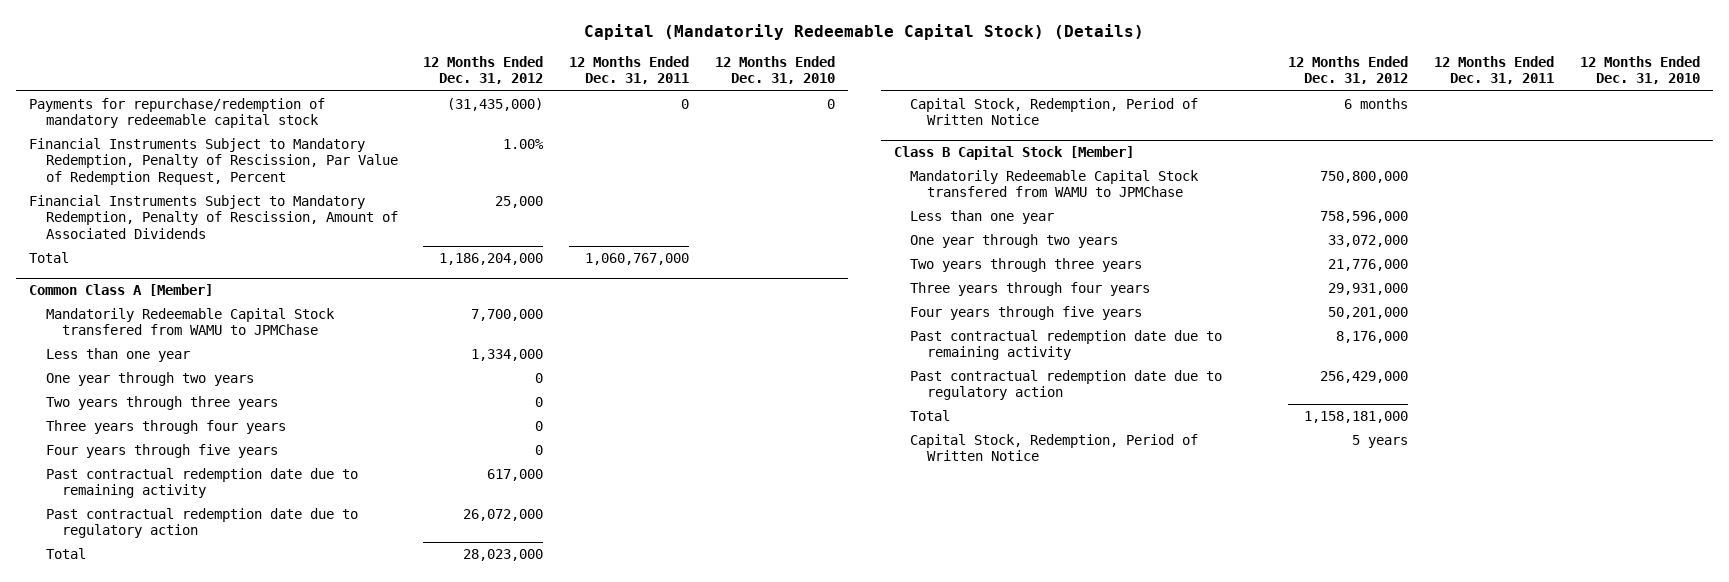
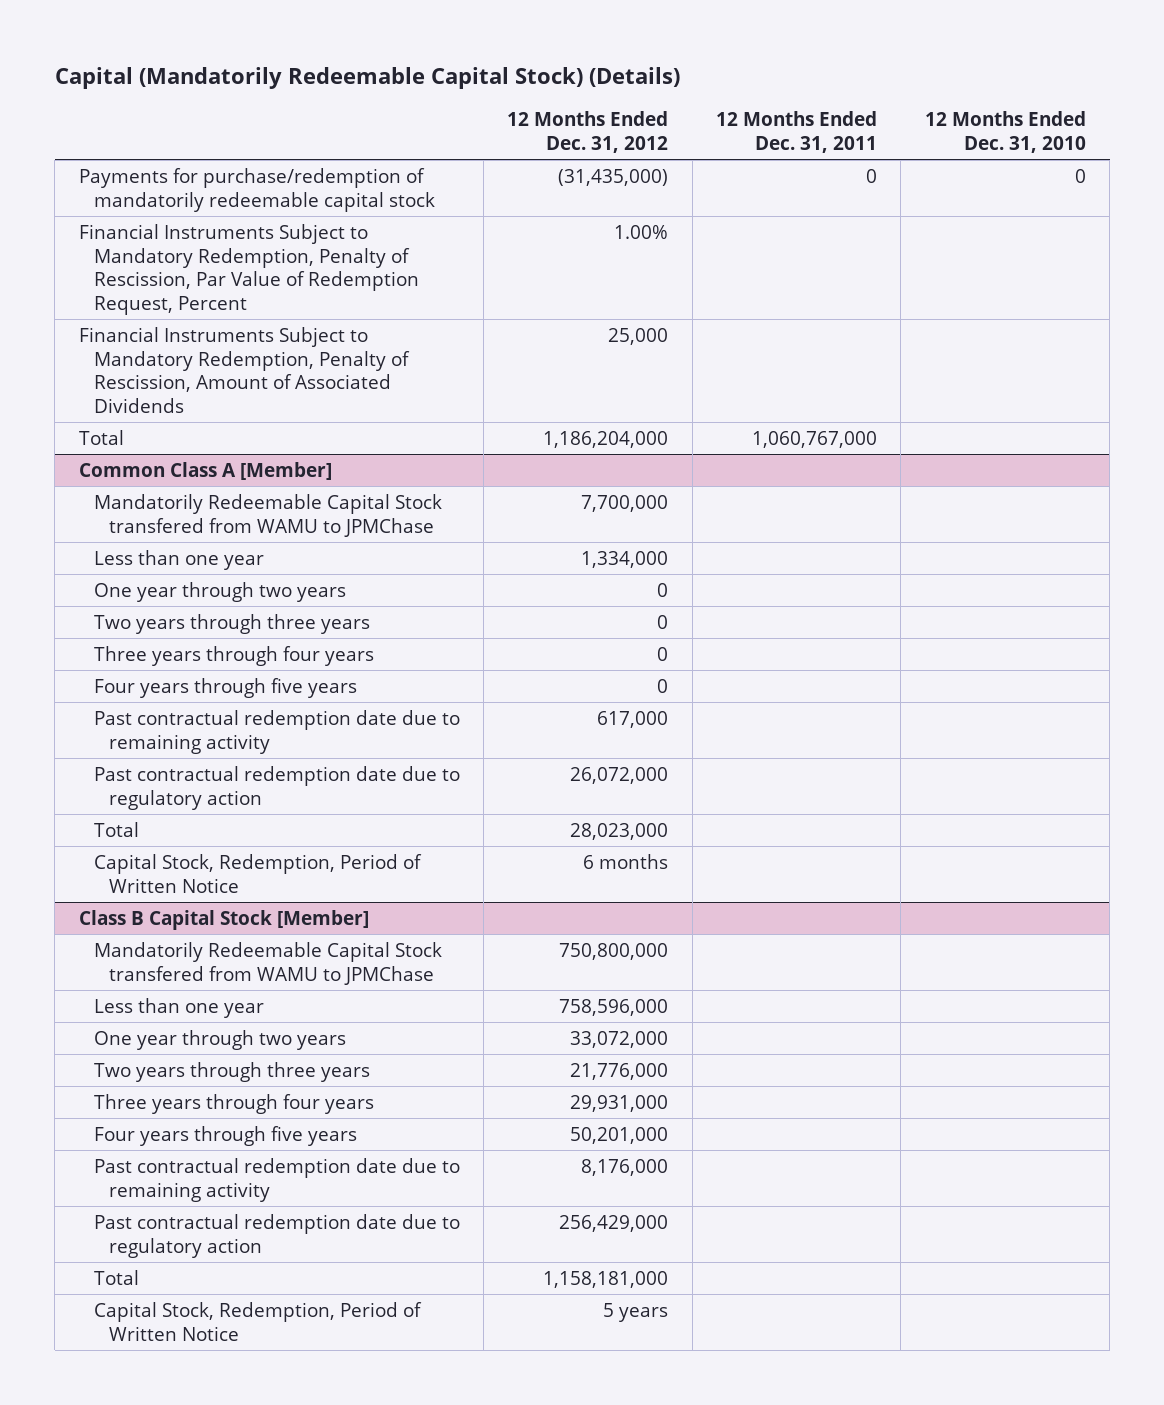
[29,97,326,129] Payments for repurchase/redemption of mandatory redeemable capital stock -> [78,167,435,212] Payments for purchase/redemption of mandatorily redeemable capital stock

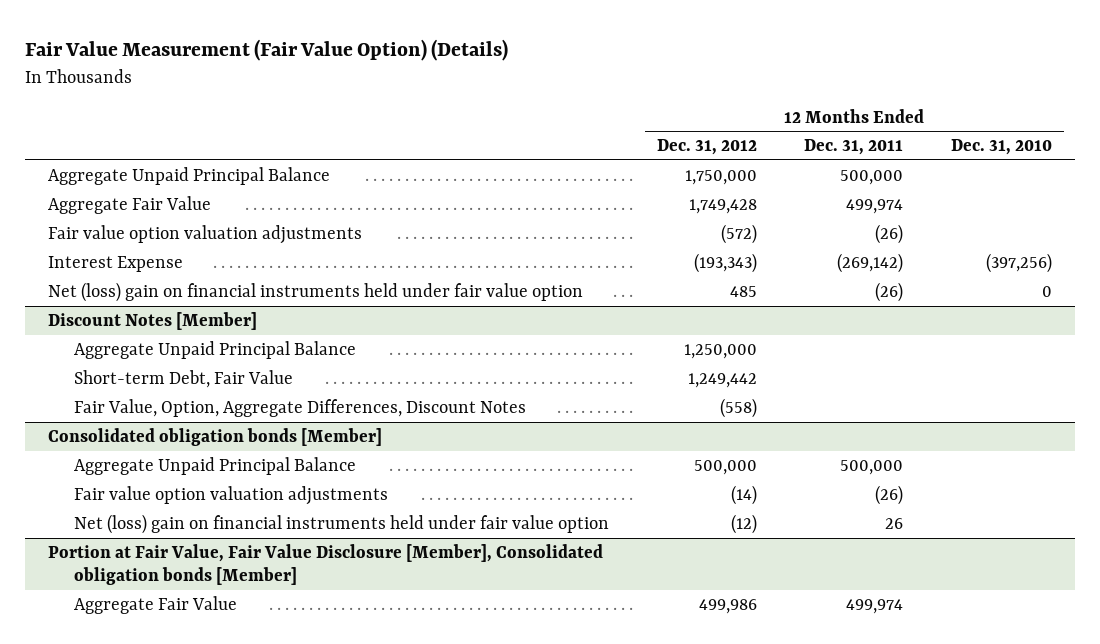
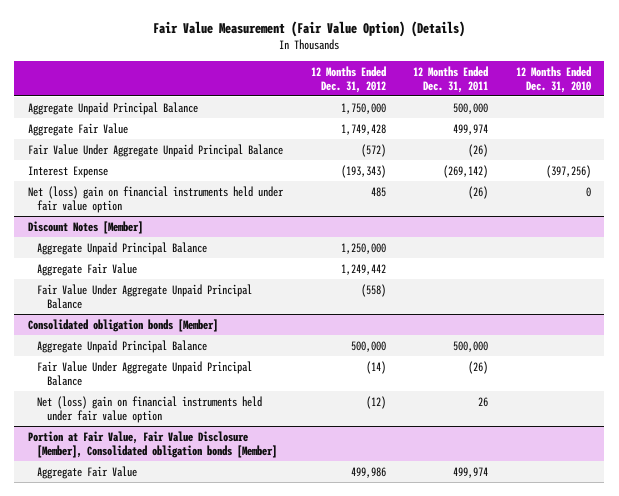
[48,224,363,244] Fair value option valuation adjustments -> [27,143,283,157] Fair Value Under Aggregate Unpaid Principal Balance
[74,369,294,388] Short-term Debt, Fair Value -> [37,262,138,276] Aggregate Fair Value
[74,398,527,417] Fair Value, Option, Aggregate Differences, Discount Notes -> [37,283,253,309] Fair Value Under Aggregate Unpaid Principal Balance
[74,485,389,505] Fair value option valuation adjustments -> [37,360,253,386] Fair Value Under Aggregate Unpaid Principal Balance

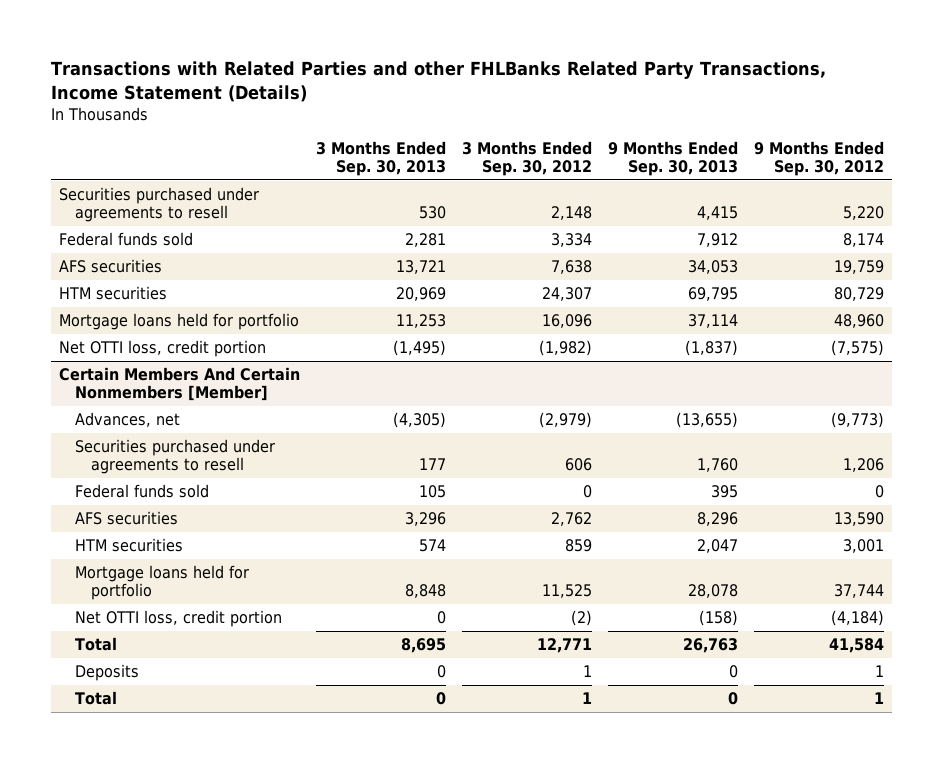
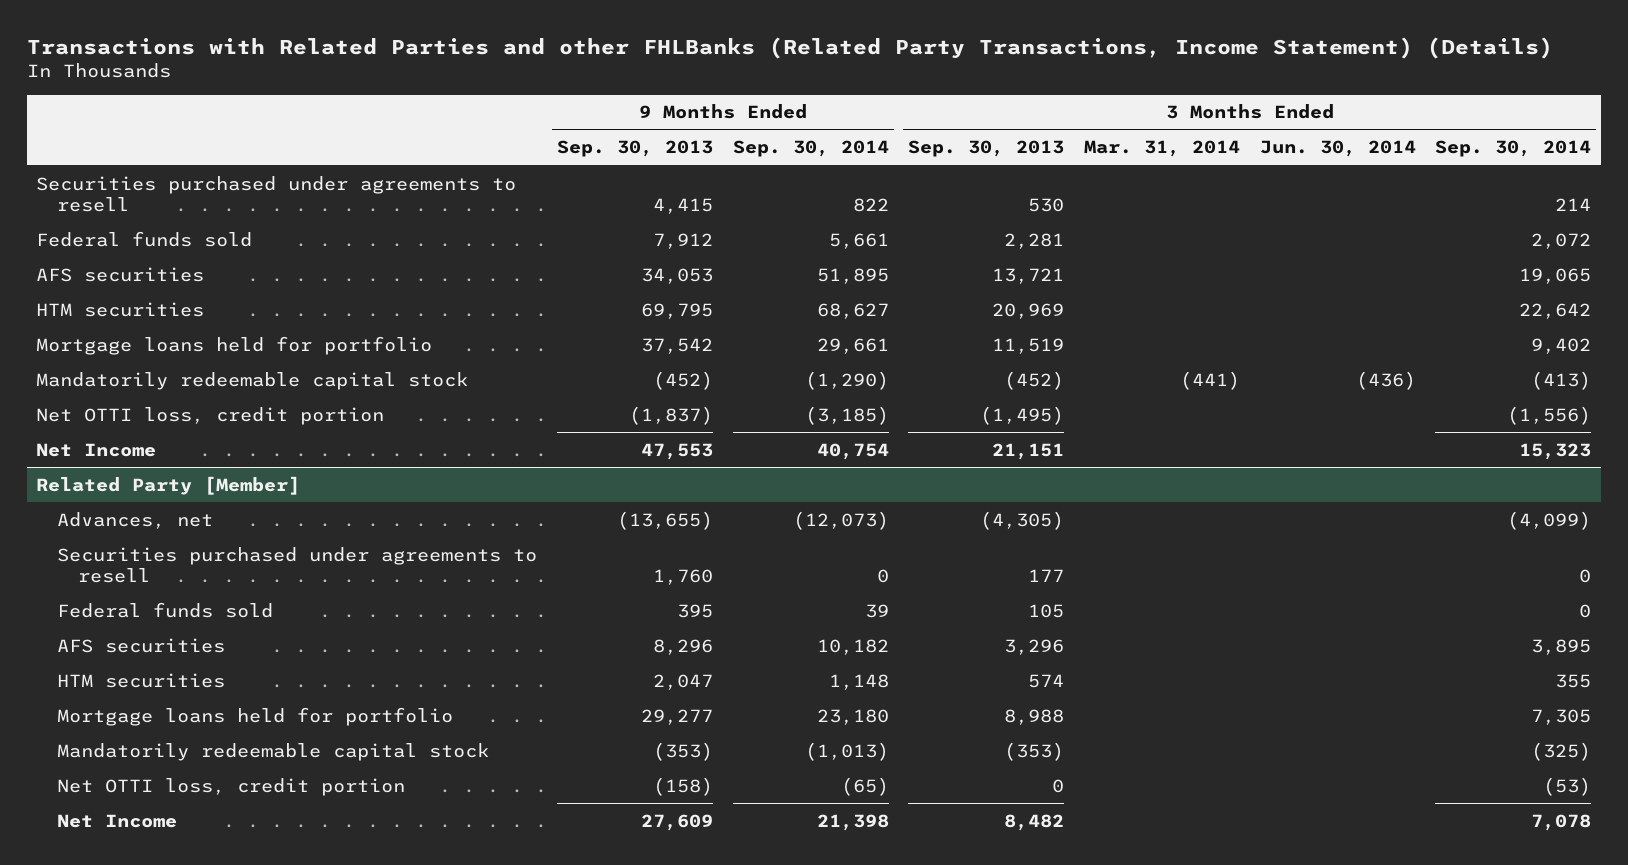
[51,60,827,102] Transactions with Related Parties and other FHLBanks Related Party Transactions, Income Statement (Details) -> [26,36,1553,59] Transactions with Related Parties and other FHLBanks (Related Party Transactions, Income Statement) (Details)
[462,141,593,177] 3 Months Ended Sep. 30, 2012 -> none
[754,141,885,177] 9 Months Ended Sep. 30, 2012 -> none
none -> [732,140,889,158] Sep. 30, 2014
none -> [1083,140,1240,158] Mar. 31, 2014
none -> [1259,140,1416,158] Jun. 30, 2014
none -> [1435,140,1592,158] Sep. 30, 2014
[396,314,447,329] 11,253 -> [992,337,1065,354] 11,519
[688,314,739,329] 37,114 -> [641,337,714,354] 37,542
none -> [36,371,469,390] Mandatorily redeemable capital stock
[59,367,301,402] Certain Members And Certain Nonmembers [Member] -> none
none -> [36,442,157,457] Net Income
none -> [36,475,301,495] Related Party [Member]
[405,584,447,599] 8,848 -> [1004,708,1065,725] 8,988
[688,584,739,599] 28,078 -> [641,708,714,725] 29,277
none -> [57,742,490,761] Mandatorily redeemable capital stock
[75,637,118,652] Total -> none
[75,664,140,682] Deposits -> none
[75,691,118,706] Total -> none
none -> [57,813,178,828] Net Income

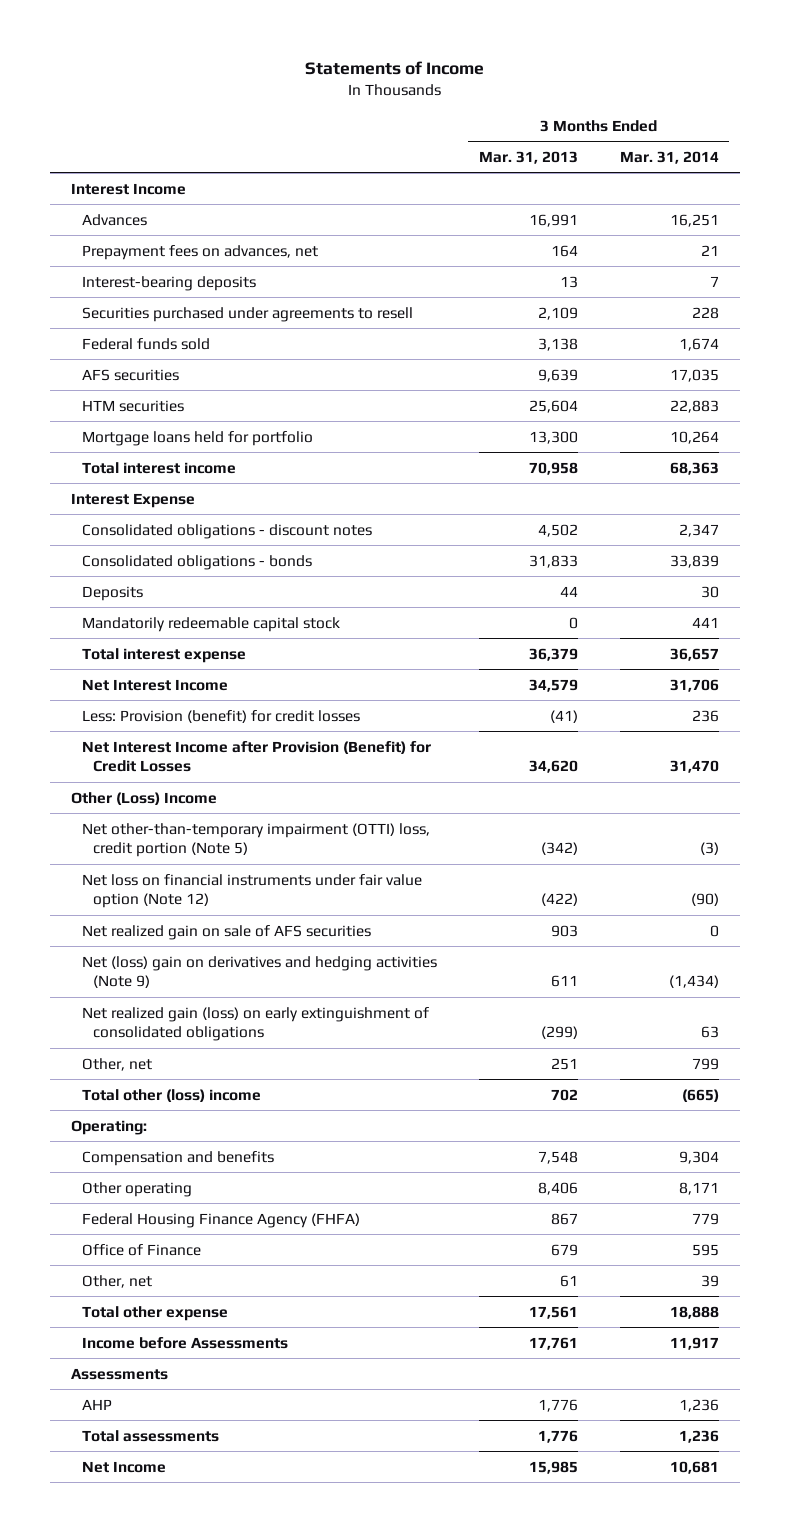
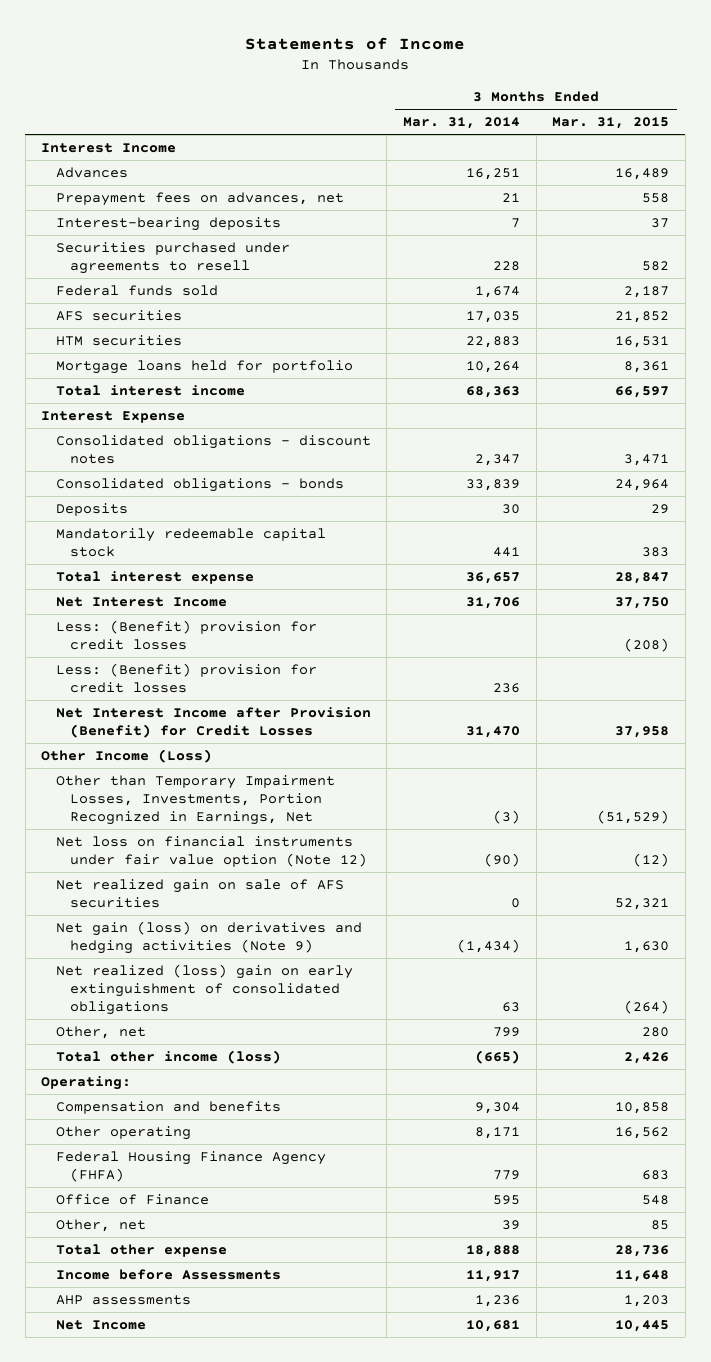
[478,150,578,164] Mar. 31, 2013 -> none
none -> [552,117,670,130] Mar. 31, 2015
none -> [55,619,317,650] Less: (Benefit) provision for credit losses
[82,709,361,723] Less: Provision (benefit) for credit losses -> [55,662,317,693] Less: (Benefit) provision for credit losses
[71,791,218,805] Other (Loss) Income -> [41,748,213,763] Other Income (Loss)
[82,822,431,858] Net other-than-temporary impairment (OTTI) loss, credit portion (Note 5) -> [55,774,335,825] Other than Temporary Impairment Losses, Investments, Portion Recognized in Earnings, Net
[82,955,438,989] Net (loss) gain on derivatives and hedging activities (Note 9) -> [55,920,362,954] Net gain (loss) on derivatives and hedging activities (Note 9)
[82,1006,430,1042] Net realized gain (loss) on early extinguishment of consolidated obligations -> [55,963,353,1015] Net realized (loss) gain on early extinguishment of consolidated obligations
[82,1088,262,1102] Total other (loss) income -> [55,1049,281,1064] Total other income (loss)
[71,1367,169,1380] Assessments -> none
[82,1429,220,1442] Total assessments -> none
[82,1398,113,1410] AHP -> [55,1294,191,1305] AHP assessments

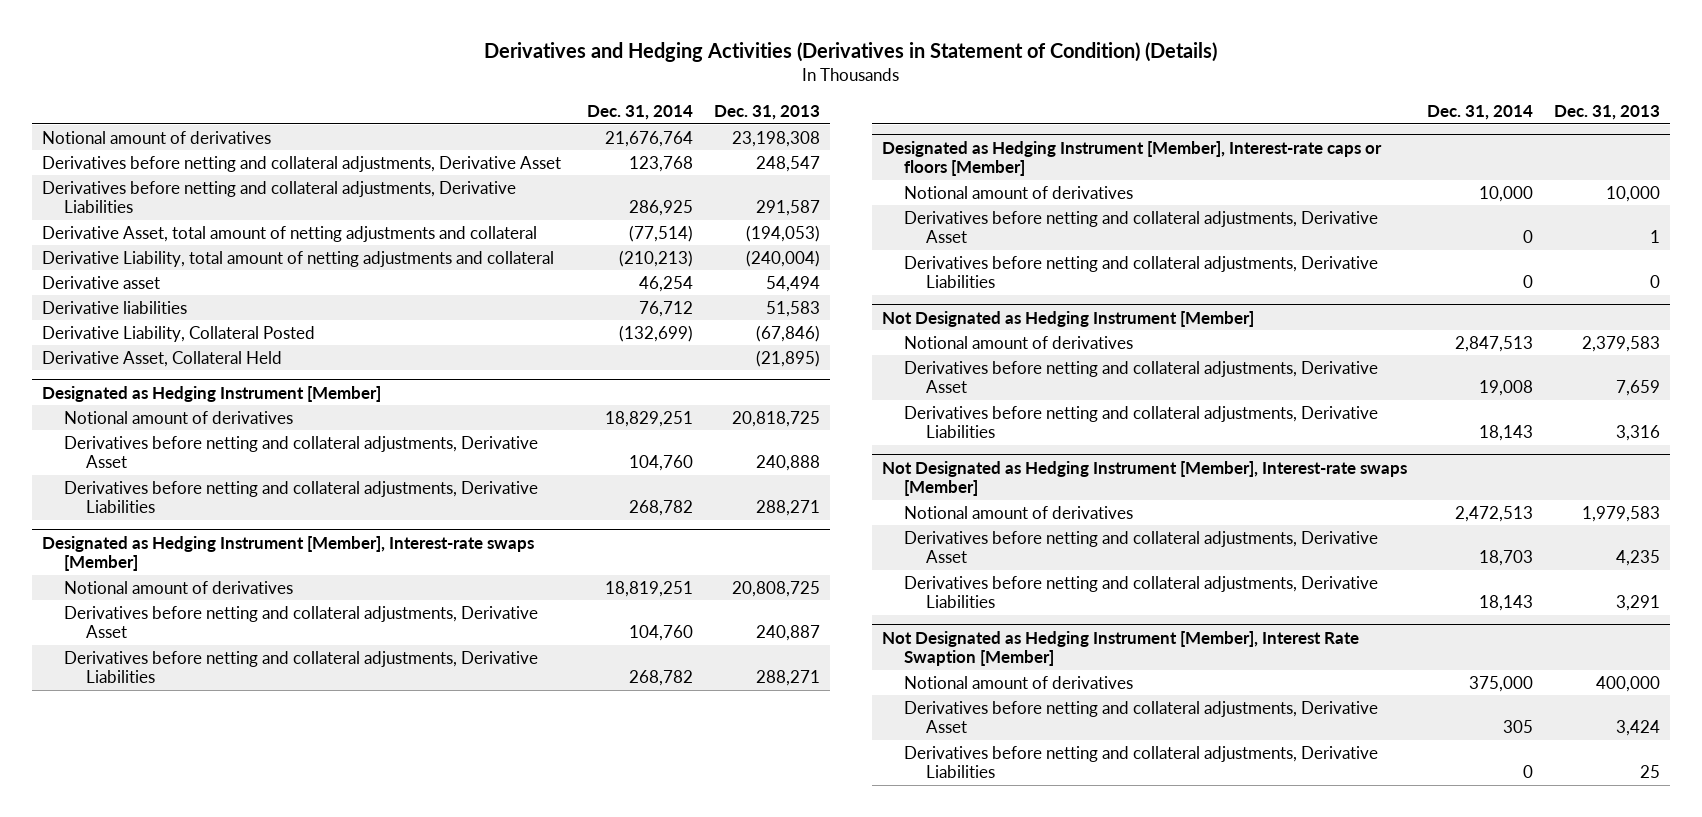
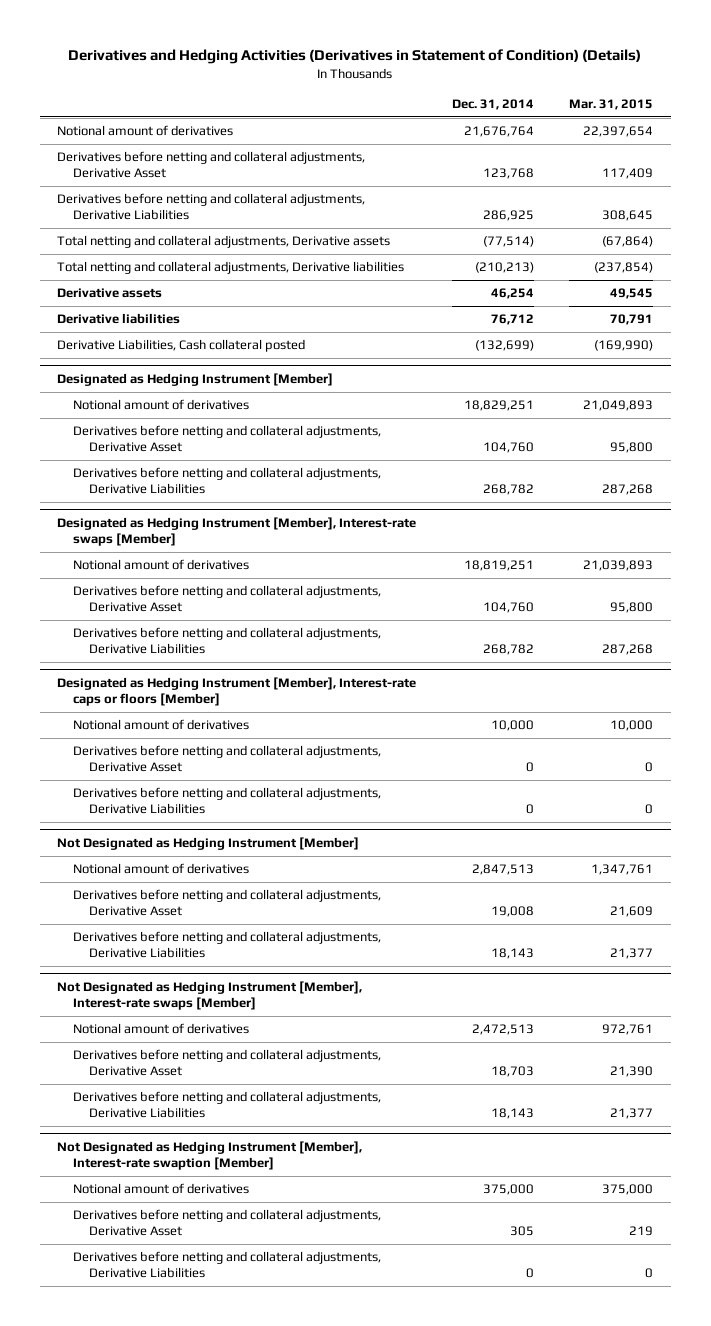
[713,105,820,121] Dec. 31, 2013 -> none
none -> [569,99,654,111] Mar. 31, 2015
[42,225,538,242] Derivative Asset, total amount of netting adjustments and collateral -> [57,235,391,249] Total netting and collateral adjustments, Derivative assets
[42,250,555,267] Derivative Liability, total amount of netting adjustments and collateral -> [57,261,405,275] Total netting and collateral adjustments, Derivative liabilities
[42,275,161,289] Derivative asset -> [57,288,163,299] Derivative assets
[42,350,283,367] Derivative Asset, Collateral Held -> none
[42,325,316,342] Derivative Liability, Collateral Posted -> [57,339,306,353] Derivative Liabilities, Cash collateral posted
[882,630,1360,667] Not Designated as Hedging Instrument [Member], Interest Rate Swaption [Member] -> [57,1141,363,1171] Not Designated as Hedging Instrument [Member], Interest-rate swaption [Member]

